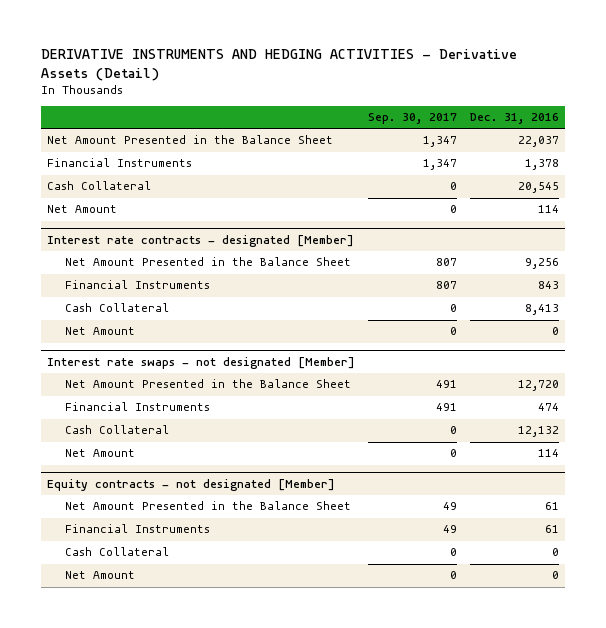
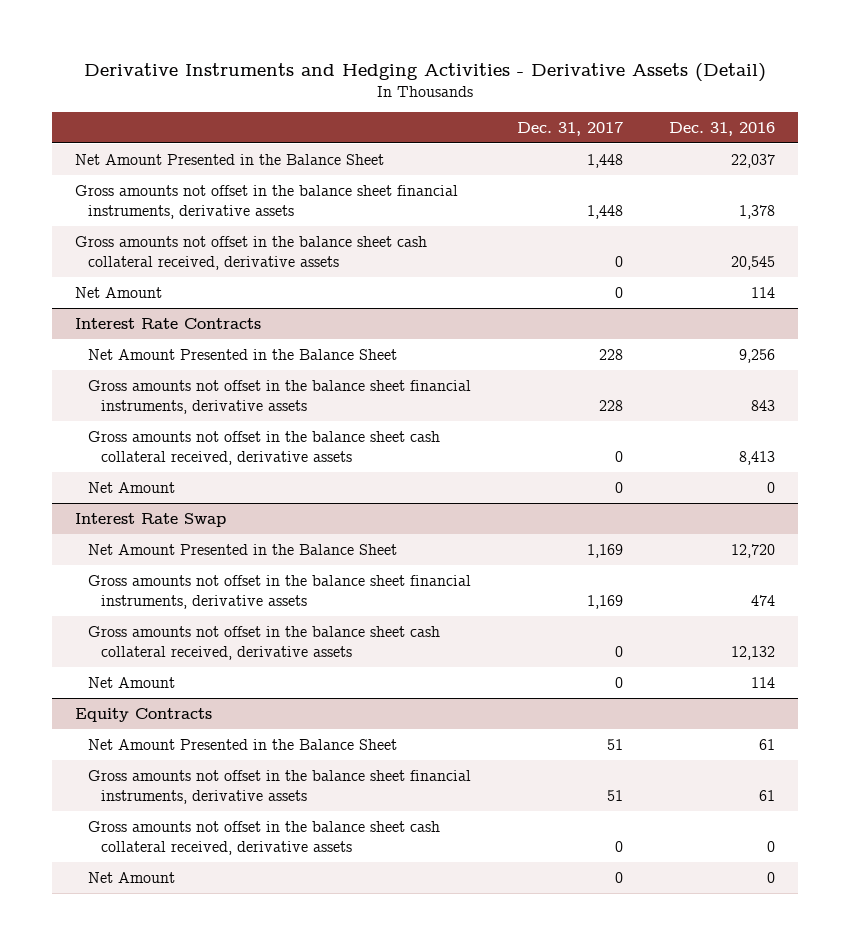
[40,49,517,81] DERIVATIVE INSTRUMENTS AND HEDGING ACTIVITIES - Derivative Assets (Detail) -> [83,62,766,82] Derivative Instruments and Hedging Activities - Derivative Assets (Detail)
[367,113,457,125] Sep. 30, 2017 -> none
none -> [516,121,623,136] Dec. 31, 2017
[46,158,192,168] Financial Instruments -> [74,184,458,219] Gross amounts not offset in the balance sheet financial instruments, derivative assets
[46,181,151,191] Cash Collateral -> [74,235,427,270] Gross amounts not offset in the balance sheet cash collateral received, derivative assets
[46,234,354,247] Interest rate contracts - designated [Member] -> [74,317,261,329] Interest Rate Contracts
[65,280,211,290] Financial Instruments -> [87,379,471,414] Gross amounts not offset in the balance sheet financial instruments, derivative assets
[65,303,170,313] Cash Collateral -> [87,430,440,465] Gross amounts not offset in the balance sheet cash collateral received, derivative assets
[46,356,355,369] Interest rate swaps - not designated [Member] -> [74,512,226,527] Interest Rate Swap
[65,402,211,412] Financial Instruments -> [87,574,471,609] Gross amounts not offset in the balance sheet financial instruments, derivative assets
[65,425,170,435] Cash Collateral -> [87,625,440,660] Gross amounts not offset in the balance sheet cash collateral received, derivative assets
[46,478,335,491] Equity contracts - not designated [Member] -> [74,707,212,722] Equity Contracts
[65,524,211,534] Financial Instruments -> [87,769,471,804] Gross amounts not offset in the balance sheet financial instruments, derivative assets
[65,547,170,557] Cash Collateral -> [87,820,440,855] Gross amounts not offset in the balance sheet cash collateral received, derivative assets

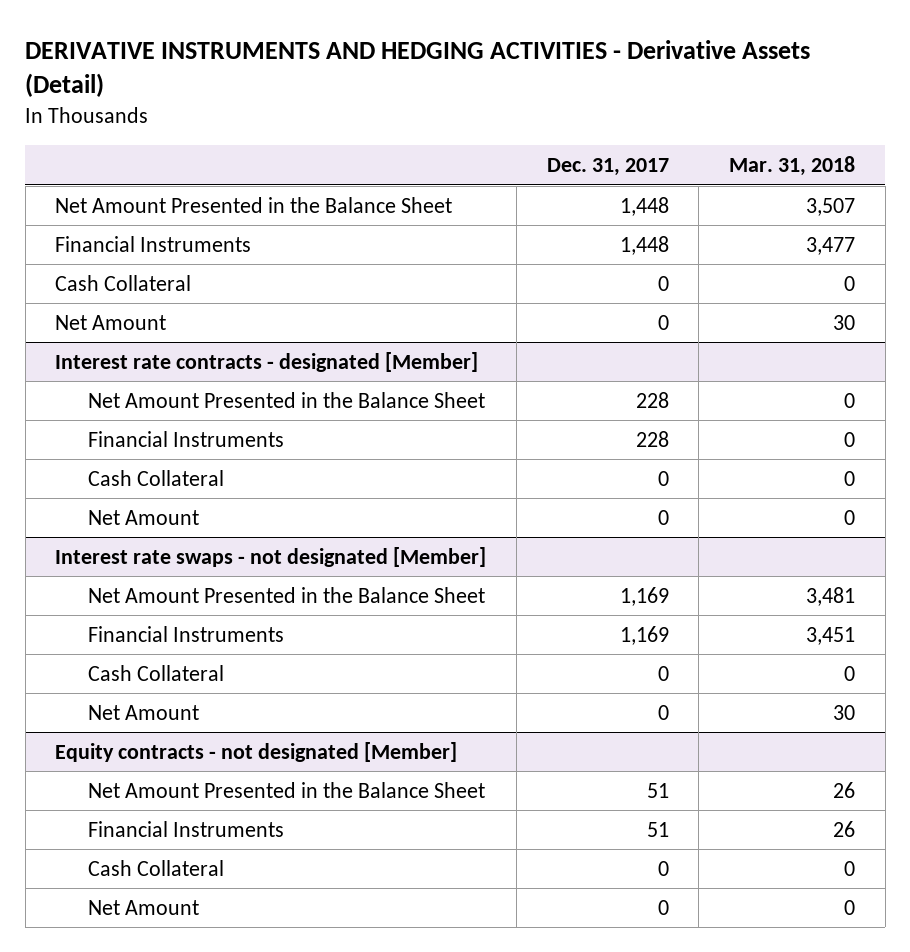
[83,62,766,82] Derivative Instruments and Hedging Activities - Derivative Assets (Detail) -> [25,40,811,98] DERIVATIVE INSTRUMENTS AND HEDGING ACTIVITIES - Derivative Assets (Detail)
[668,121,775,136] Dec. 31, 2016 -> none
none -> [729,156,856,177] Mar. 31, 2018
[74,184,458,219] Gross amounts not offset in the balance sheet financial instruments, derivative assets -> [55,235,252,252] Financial Instruments
[74,235,427,270] Gross amounts not offset in the balance sheet cash collateral received, derivative assets -> [55,274,192,291] Cash Collateral
[74,317,261,329] Interest Rate Contracts -> [55,351,479,372] Interest rate contracts - designated [Member]
[87,379,471,414] Gross amounts not offset in the balance sheet financial instruments, derivative assets -> [88,430,285,447] Financial Instruments
[87,430,440,465] Gross amounts not offset in the balance sheet cash collateral received, derivative assets -> [88,469,225,486] Cash Collateral
[74,512,226,527] Interest Rate Swap -> [55,546,487,567] Interest rate swaps - not designated [Member]
[87,574,471,609] Gross amounts not offset in the balance sheet financial instruments, derivative assets -> [88,625,285,642] Financial Instruments
[87,625,440,660] Gross amounts not offset in the balance sheet cash collateral received, derivative assets -> [88,664,225,681] Cash Collateral
[74,707,212,722] Equity Contracts -> [55,741,458,762] Equity contracts - not designated [Member]
[87,769,471,804] Gross amounts not offset in the balance sheet financial instruments, derivative assets -> [88,820,285,837] Financial Instruments
[87,820,440,855] Gross amounts not offset in the balance sheet cash collateral received, derivative assets -> [88,859,225,876] Cash Collateral

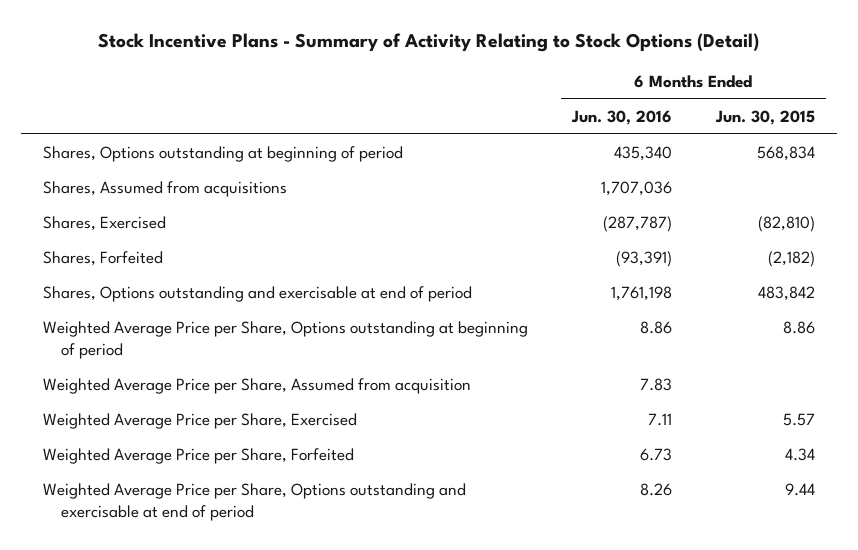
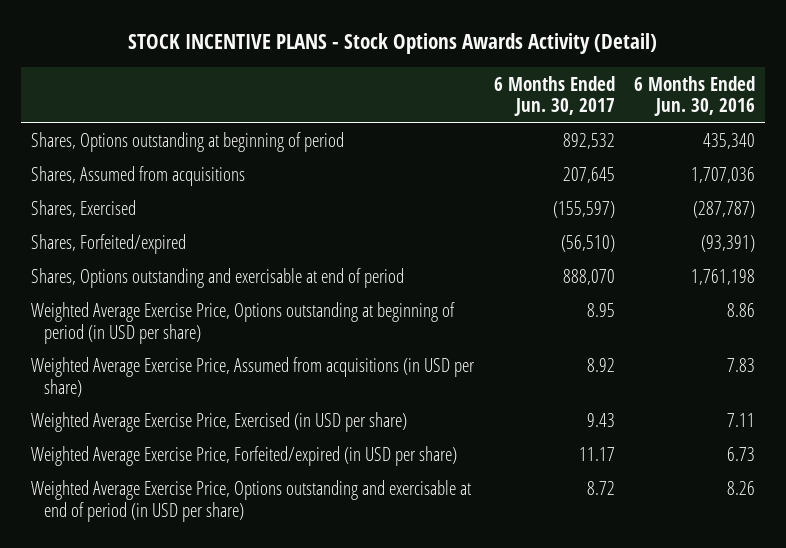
[97,32,759,52] Stock Incentive Plans - Summary of Activity Relating to Stock Options (Detail) -> [128,33,658,55] STOCK INCENTIVE PLANS - Stock Options Awards Activity (Detail)
[714,110,815,126] Jun. 30, 2015 -> none
none -> [493,75,615,117] 6 Months Ended Jun. 30, 2017
[42,251,163,267] Shares, Forfeited -> [30,234,186,255] Shares, Forfeited/expired
[42,321,528,359] Weighted Average Price per Share, Options outstanding at beginning of period -> [30,302,455,344] Weighted Average Exercise Price, Options outstanding at beginning of period (in USD per share)
[42,378,471,395] Weighted Average Price per Share, Assumed from acquisition -> [30,357,475,397] Weighted Average Exercise Price, Assumed from acquisitions (in USD per share)
[42,413,357,430] Weighted Average Price per Share, Exercised -> [30,412,407,433] Weighted Average Exercise Price, Exercised (in USD per share)
[42,448,354,465] Weighted Average Price per Share, Forfeited -> [30,446,457,467] Weighted Average Exercise Price, Forfeited/expired (in USD per share)
[42,483,466,521] Weighted Average Price per Share, Options outstanding and exercisable at end of period -> [30,480,471,522] Weighted Average Exercise Price, Options outstanding and exercisable at end of period (in USD per share)

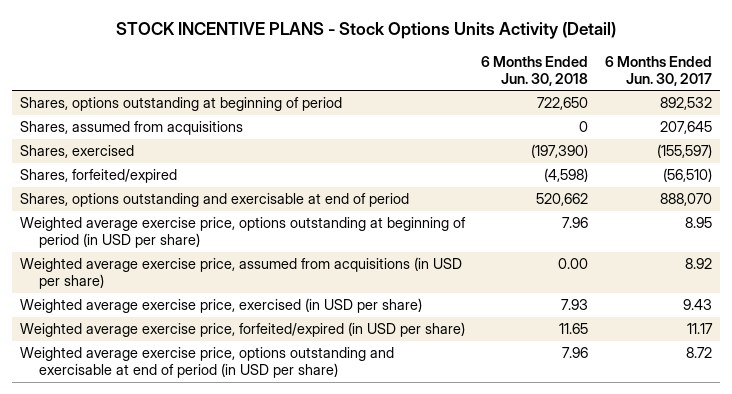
[128,33,658,55] STOCK INCENTIVE PLANS - Stock Options Awards Activity (Detail) -> [115,21,616,39] STOCK INCENTIVE PLANS - Stock Options Units Activity (Detail)
[634,75,756,117] 6 Months Ended Jun. 30, 2016 -> none
none -> [481,55,589,86] 6 Months Ended Jun. 30, 2018
[30,132,344,153] Shares, Options outstanding at beginning of period -> [20,97,343,112] Shares, options outstanding at beginning of period
[30,166,245,187] Shares, Assumed from acquisitions -> [20,121,244,136] Shares, assumed from acquisitions
[30,200,136,218] Shares, Exercised -> [20,145,135,159] Shares, exercised
[30,234,186,255] Shares, Forfeited/expired -> [20,169,178,184] Shares, forfeited/expired
[30,268,404,289] Shares, Options outstanding and exercisable at end of period -> [20,193,410,208] Shares, options outstanding and exercisable at end of period
[30,302,455,344] Weighted Average Exercise Price, Options outstanding at beginning of period (in USD per share) -> [20,217,467,249] Weighted average exercise price, options outstanding at beginning of period (in USD per share)
[30,357,475,397] Weighted Average Exercise Price, Assumed from acquisitions (in USD per share) -> [20,257,463,290] Weighted average exercise price, assumed from acquisitions (in USD per share)
[30,412,407,433] Weighted Average Exercise Price, Exercised (in USD per share) -> [20,298,423,314] Weighted average exercise price, exercised (in USD per share)
[30,446,457,467] Weighted Average Exercise Price, Forfeited/expired (in USD per share) -> [20,322,466,338] Weighted average exercise price, forfeited/expired (in USD per share)
[30,480,471,522] Weighted Average Exercise Price, Options outstanding and exercisable at end of period (in USD per share) -> [20,347,395,379] Weighted average exercise price, options outstanding and exercisable at end of period (in USD per share)

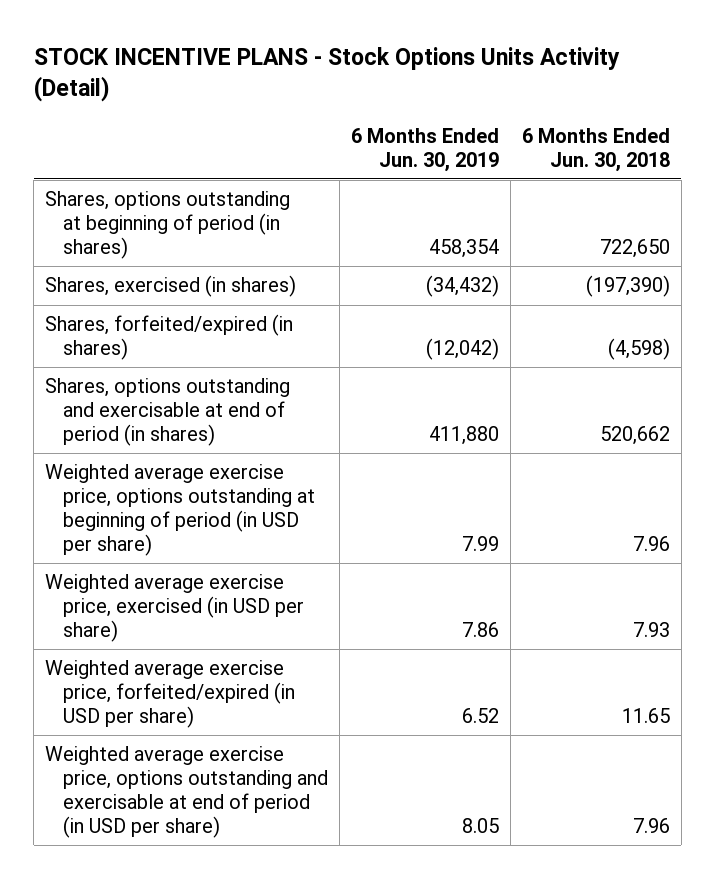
[604,55,712,86] 6 Months Ended Jun. 30, 2017 -> none
none -> [350,127,499,172] 6 Months Ended Jun. 30, 2019
[20,121,244,136] Shares, assumed from acquisitions -> none
[20,97,343,112] Shares, options outstanding at beginning of period -> [44,191,290,260] Shares, options outstanding at beginning of period (in shares)
[20,145,135,159] Shares, exercised -> [44,275,296,298] Shares, exercised (in shares)
[20,169,178,184] Shares, forfeited/expired -> [44,314,293,361] Shares, forfeited/expired (in shares)
[20,193,410,208] Shares, options outstanding and exercisable at end of period -> [44,378,290,447] Shares, options outstanding and exercisable at end of period (in shares)
[20,257,463,290] Weighted average exercise price, assumed from acquisitions (in USD per share) -> none

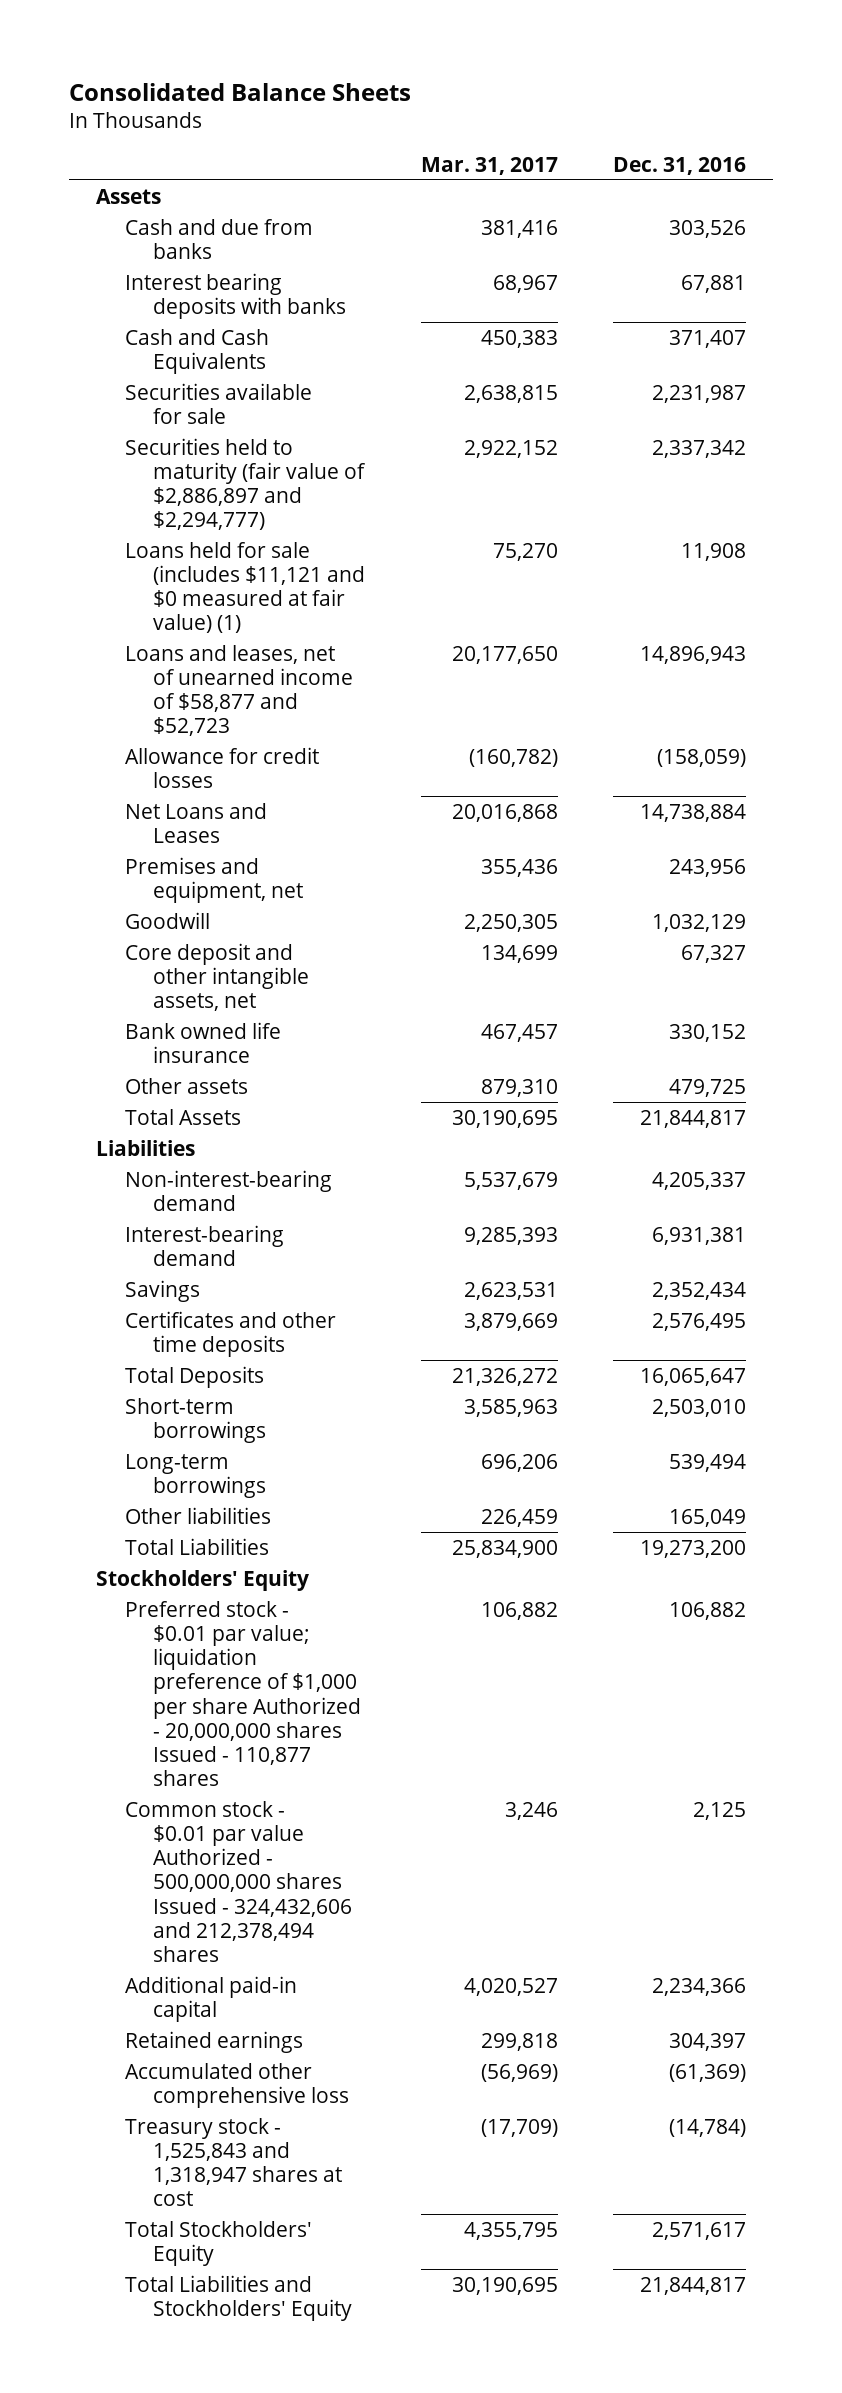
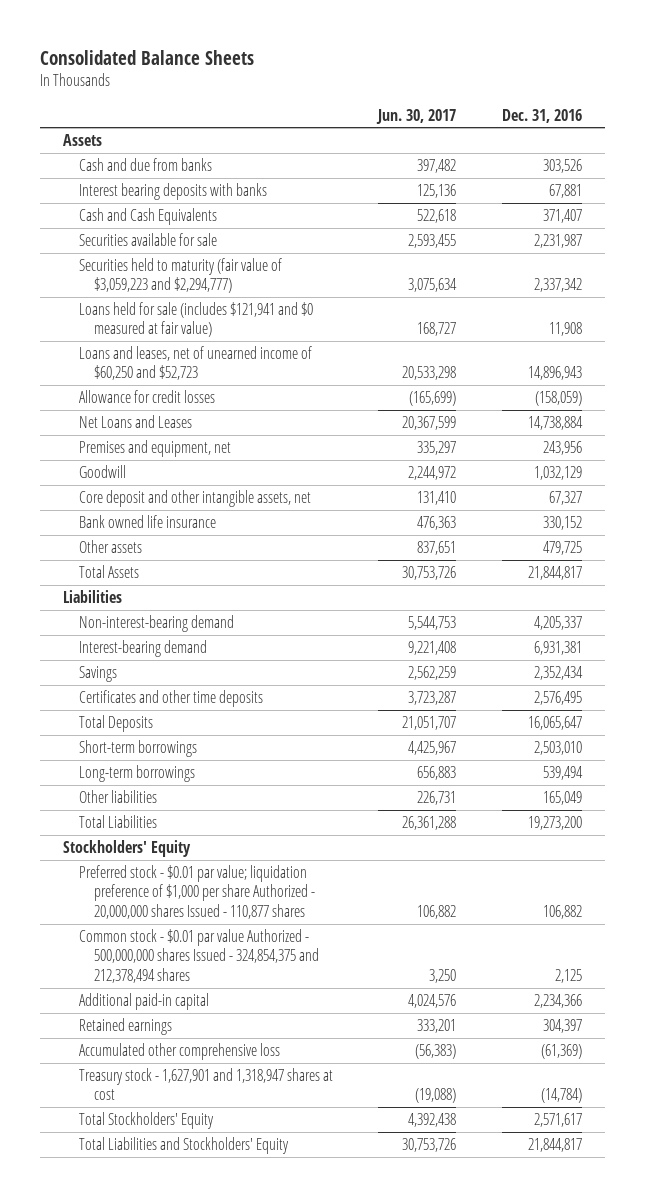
[420,156,558,175] Mar. 31, 2017 -> none
none -> [376,108,457,124] Jun. 30, 2017
[124,437,367,531] Securities held to maturity (fair value of $2,886,897 and $2,294,777) -> [78,258,282,294] Securities held to maturity (fair value of $3,059,223 and $2,294,777)
[124,541,366,634] Loans held for sale (includes $11,121 and $0 measured at fair value) (1) -> [78,302,313,338] Loans held for sale (includes $121,941 and $0 measured at fair value)
[124,644,354,737] Loans and leases, net of unearned income of $58,877 and $52,723 -> [78,346,312,381] Loans and leases, net of unearned income of $60,250 and $52,723
[124,1800,353,1963] Common stock - $0.01 par value Authorized - 500,000,000 shares Issued - 324,432,606 and 212,378,494 shares -> [78,929,320,983] Common stock - $0.01 par value Authorized - 500,000,000 shares Issued - 324,854,375 and 212,378,494 shares
[124,2117,343,2207] Treasury stock - 1,525,843 and 1,318,947 shares at cost -> [78,1068,333,1101] Treasury stock - 1,627,901 and 1,318,947 shares at cost

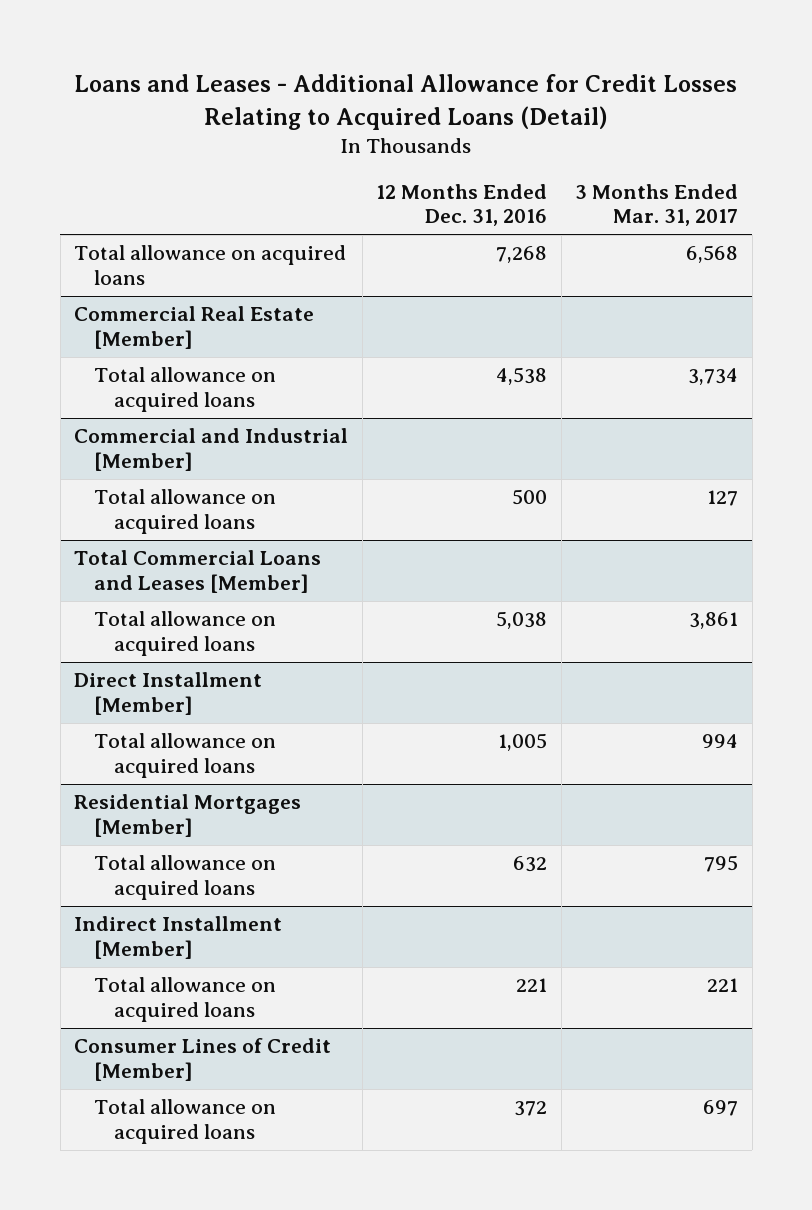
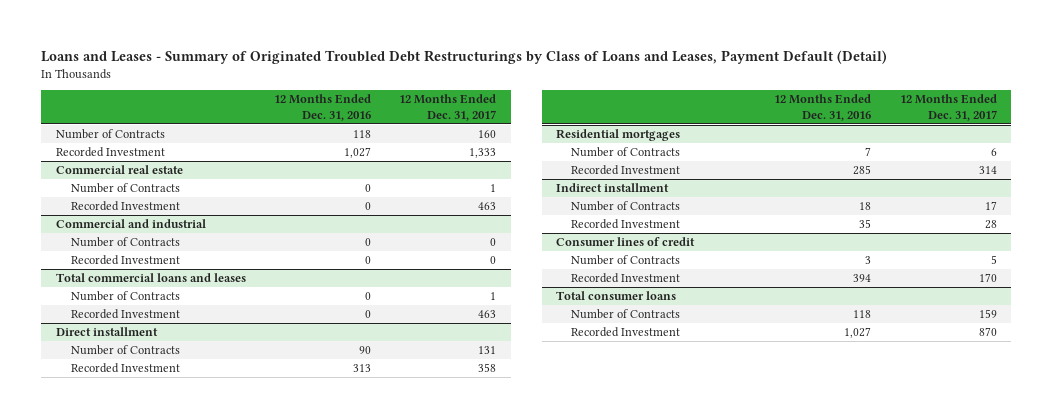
[74,74,738,130] Loans and Leases - Additional Allowance for Credit Losses Relating to Acquired Loans (Detail) -> [41,49,888,64] Loans and Leases - Summary of Originated Troubled Debt Restructurings by Class of Loans and Leases, Payment Default (Detail)
[575,183,739,227] 3 Months Ended Mar. 31, 2017 -> none
none -> [399,94,497,121] 12 Months Ended Dec. 31, 2017
[74,245,347,285] Total allowance on acquired loans -> none
[94,367,277,412] Total allowance on acquired loans -> none
[94,489,277,534] Total allowance on acquired loans -> none
[94,611,277,656] Total allowance on acquired loans -> none
[94,733,277,778] Total allowance on acquired loans -> none
[94,855,277,900] Total allowance on acquired loans -> none
[94,977,277,1022] Total allowance on acquired loans -> none
[94,1099,277,1144] Total allowance on acquired loans -> none
none -> [55,129,165,140] Number of Contracts
none -> [55,147,165,158] Recorded Investment
[74,306,315,349] Commercial Real Estate [Member] -> [55,165,183,175] Commercial real estate
none -> [71,183,181,194] Number of Contracts
none -> [71,201,181,212] Recorded Investment
[74,428,349,471] Commercial and Industrial [Member] -> [55,219,206,229] Commercial and industrial
none -> [71,237,181,248] Number of Contracts
none -> [71,255,181,266] Recorded Investment
[74,550,322,593] Total Commercial Loans and Leases [Member] -> [55,273,246,283] Total commercial loans and leases
none -> [71,291,181,302] Number of Contracts
none -> [71,309,181,320] Recorded Investment
[74,672,263,715] Direct Installment [Member] -> [55,327,158,337] Direct installment
none -> [71,345,181,356] Number of Contracts
none -> [71,363,181,374] Recorded Investment
[74,794,302,837] Residential Mortgages [Member] -> [555,129,680,142] Residential mortgages
none -> [571,147,681,158] Number of Contracts
none -> [571,165,681,176] Recorded Investment
[74,916,283,959] Indirect Installment [Member] -> [555,183,669,193] Indirect installment
none -> [571,201,681,212] Number of Contracts
none -> [571,219,681,230] Recorded Investment
[74,1038,332,1081] Consumer Lines of Credit [Member] -> [555,237,695,247] Consumer lines of credit
none -> [571,255,681,266] Number of Contracts
none -> [571,273,681,284] Recorded Investment
none -> [555,291,676,301] Total consumer loans
none -> [571,309,681,320] Number of Contracts
none -> [571,327,681,338] Recorded Investment

